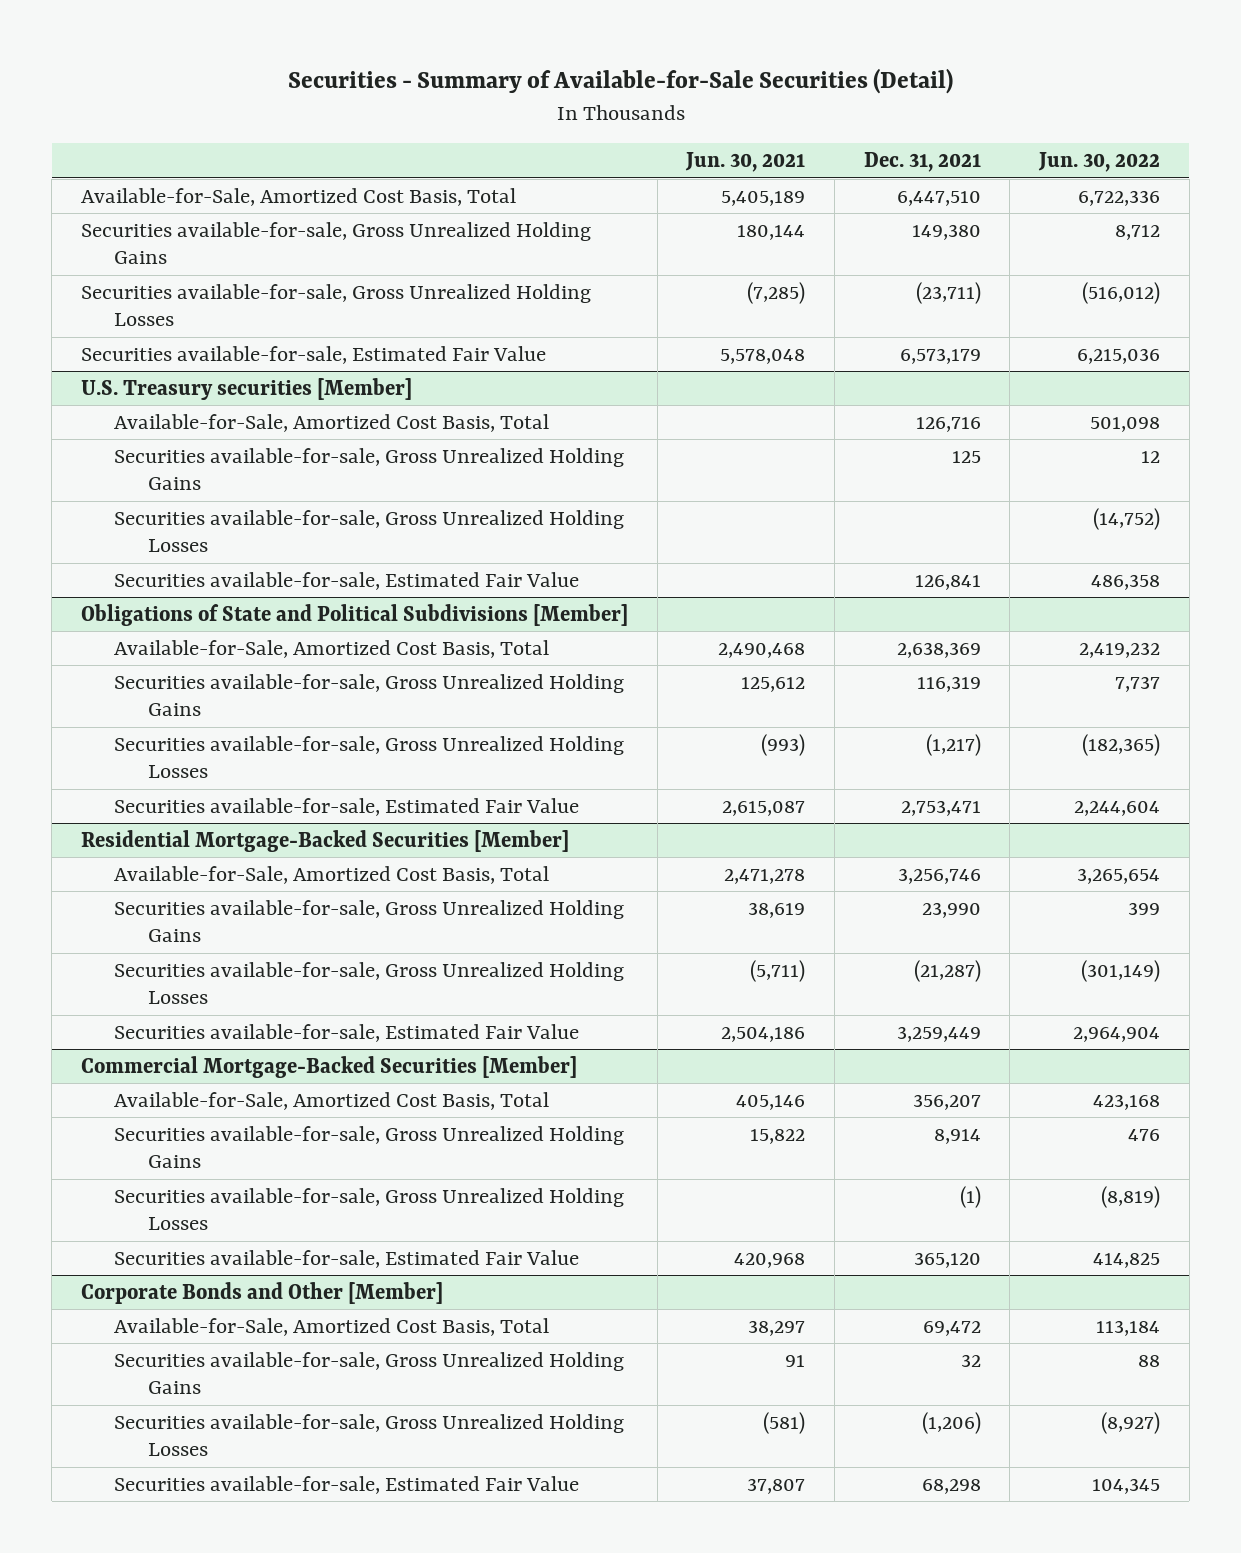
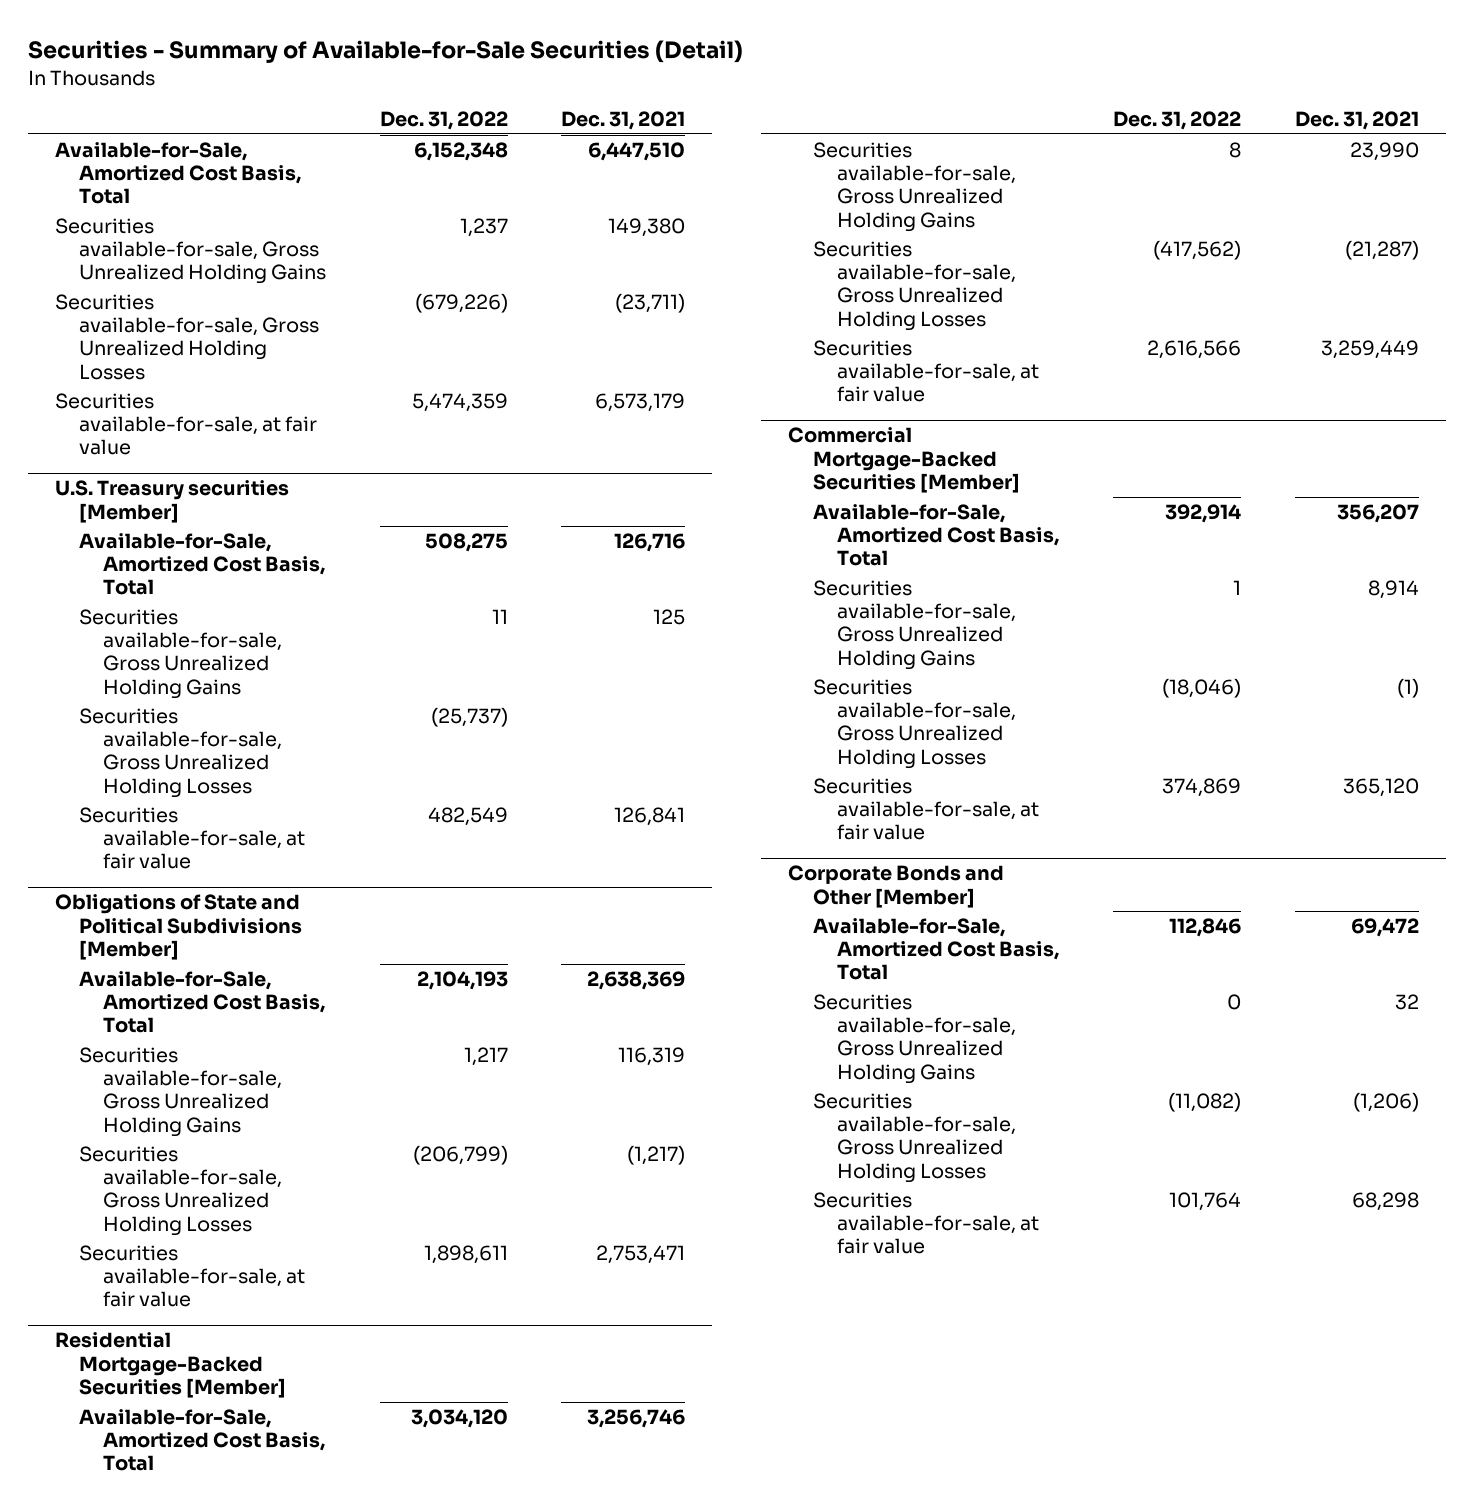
[685,152,806,173] Jun. 30, 2021 -> none
[1037,152,1160,173] Jun. 30, 2022 -> none
none -> [379,111,508,131] Dec. 31, 2022
[81,345,547,364] Securities available-for-sale, Estimated Fair Value -> [54,392,317,456] Securities available-for-sale, at fair value
[114,571,580,590] Securities available-for-sale, Estimated Fair Value -> [78,806,306,870] Securities available-for-sale, at fair value
[114,797,580,816] Securities available-for-sale, Estimated Fair Value -> [78,1244,306,1308] Securities available-for-sale, at fair value
[114,1023,580,1042] Securities available-for-sale, Estimated Fair Value -> [812,339,1039,403] Securities available-for-sale, at fair value
[114,1249,580,1268] Securities available-for-sale, Estimated Fair Value -> [812,777,1039,841] Securities available-for-sale, at fair value
[114,1475,580,1494] Securities available-for-sale, Estimated Fair Value -> [812,1191,1039,1255] Securities available-for-sale, at fair value

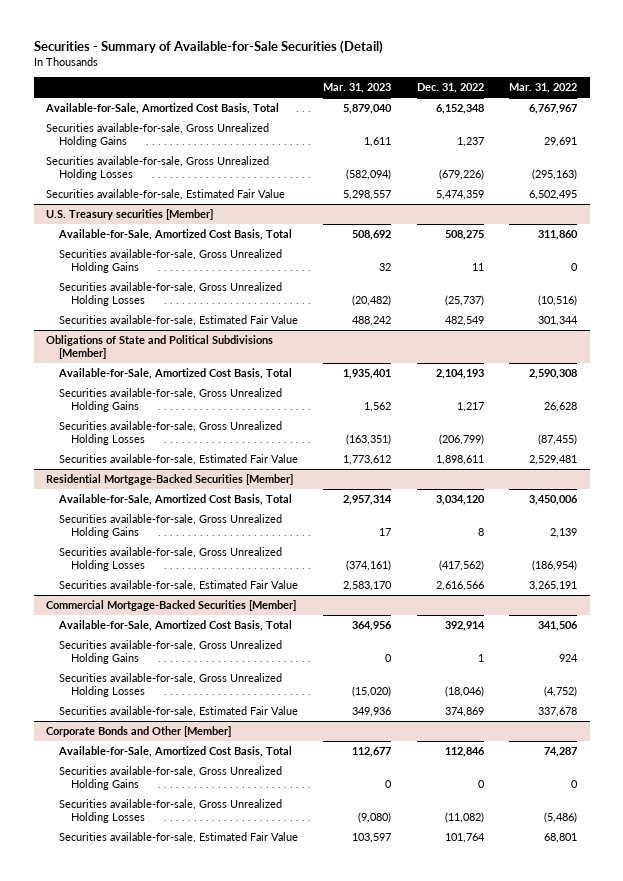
[561,111,686,131] Dec. 31, 2021 -> none
none -> [323,83,392,94] Mar. 31, 2023
none -> [508,83,577,94] Mar. 31, 2022
[54,392,317,456] Securities available-for-sale, at fair value -> [46,188,286,200] Securities available-for-sale, Estimated Fair Value
[78,806,306,870] Securities available-for-sale, at fair value -> [58,314,298,326] Securities available-for-sale, Estimated Fair Value
[78,1244,306,1308] Securities available-for-sale, at fair value -> [58,453,298,465] Securities available-for-sale, Estimated Fair Value
[812,339,1039,403] Securities available-for-sale, at fair value -> [58,579,298,591] Securities available-for-sale, Estimated Fair Value
[812,777,1039,841] Securities available-for-sale, at fair value -> [58,705,298,717] Securities available-for-sale, Estimated Fair Value
[812,1191,1039,1255] Securities available-for-sale, at fair value -> [58,831,298,843] Securities available-for-sale, Estimated Fair Value

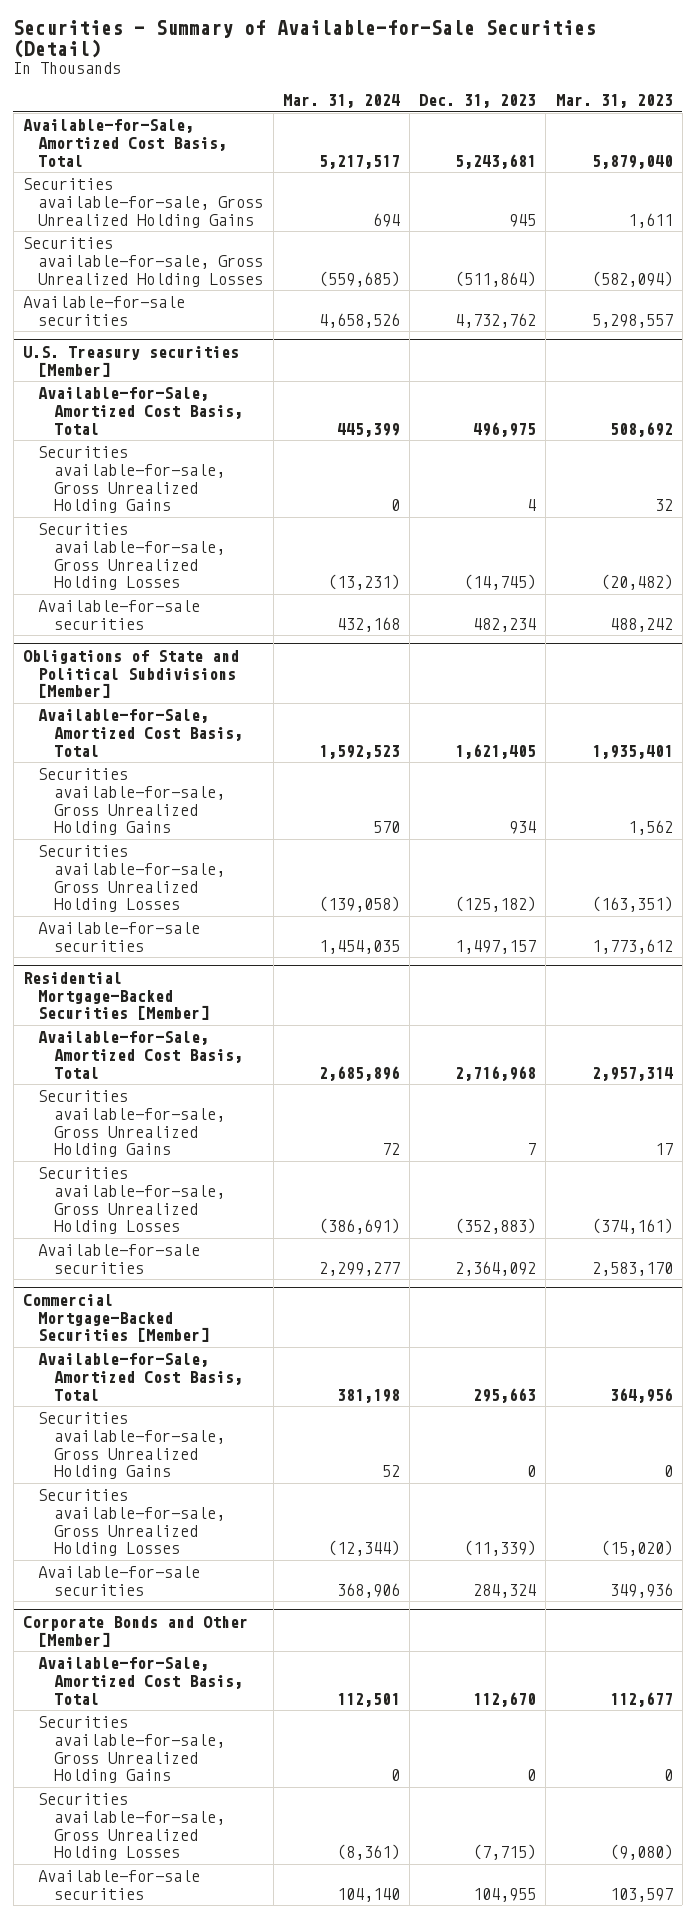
[416,83,484,94] Dec. 31, 2022 -> none
[508,83,577,94] Mar. 31, 2022 -> none
none -> [282,94,400,109] Mar. 31, 2024
none -> [419,94,537,109] Dec. 31, 2023
[46,188,286,200] Securities available-for-sale, Estimated Fair Value -> [22,295,185,326] Available-for-sale securities
[58,314,298,326] Securities available-for-sale, Estimated Fair Value -> [38,599,201,630] Available-for-sale securities
[58,453,298,465] Securities available-for-sale, Estimated Fair Value -> [38,921,201,952] Available-for-sale securities
[58,579,298,591] Securities available-for-sale, Estimated Fair Value -> [38,1243,201,1274] Available-for-sale securities
[58,705,298,717] Securities available-for-sale, Estimated Fair Value -> [38,1565,201,1596] Available-for-sale securities
[58,831,298,843] Securities available-for-sale, Estimated Fair Value -> [38,1869,201,1900] Available-for-sale securities

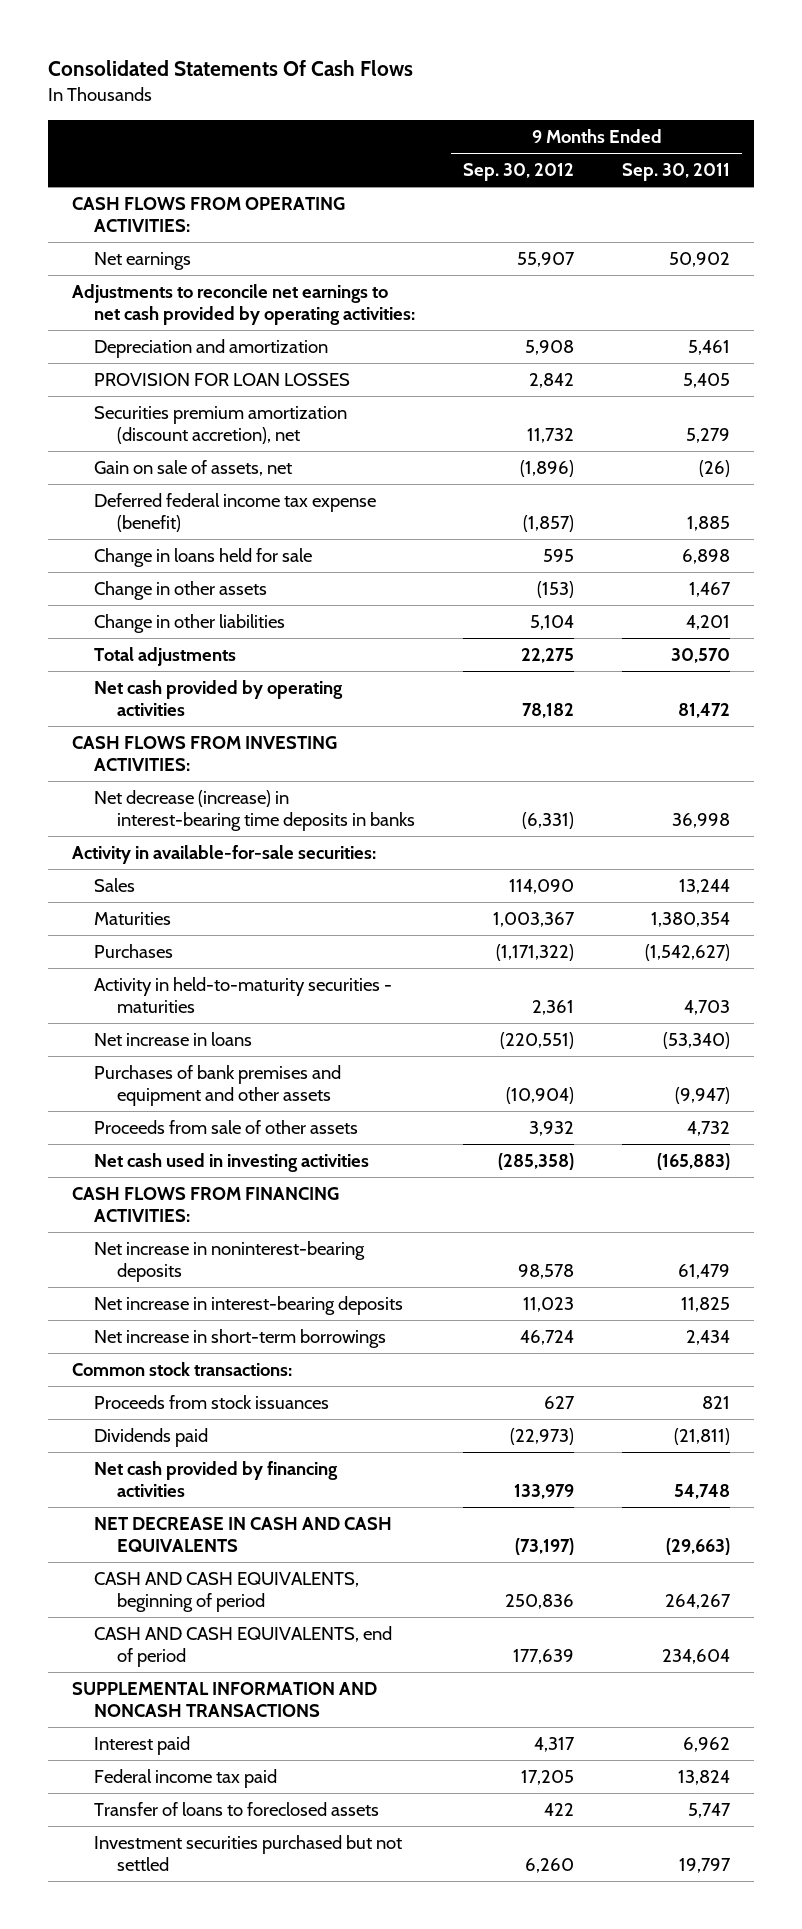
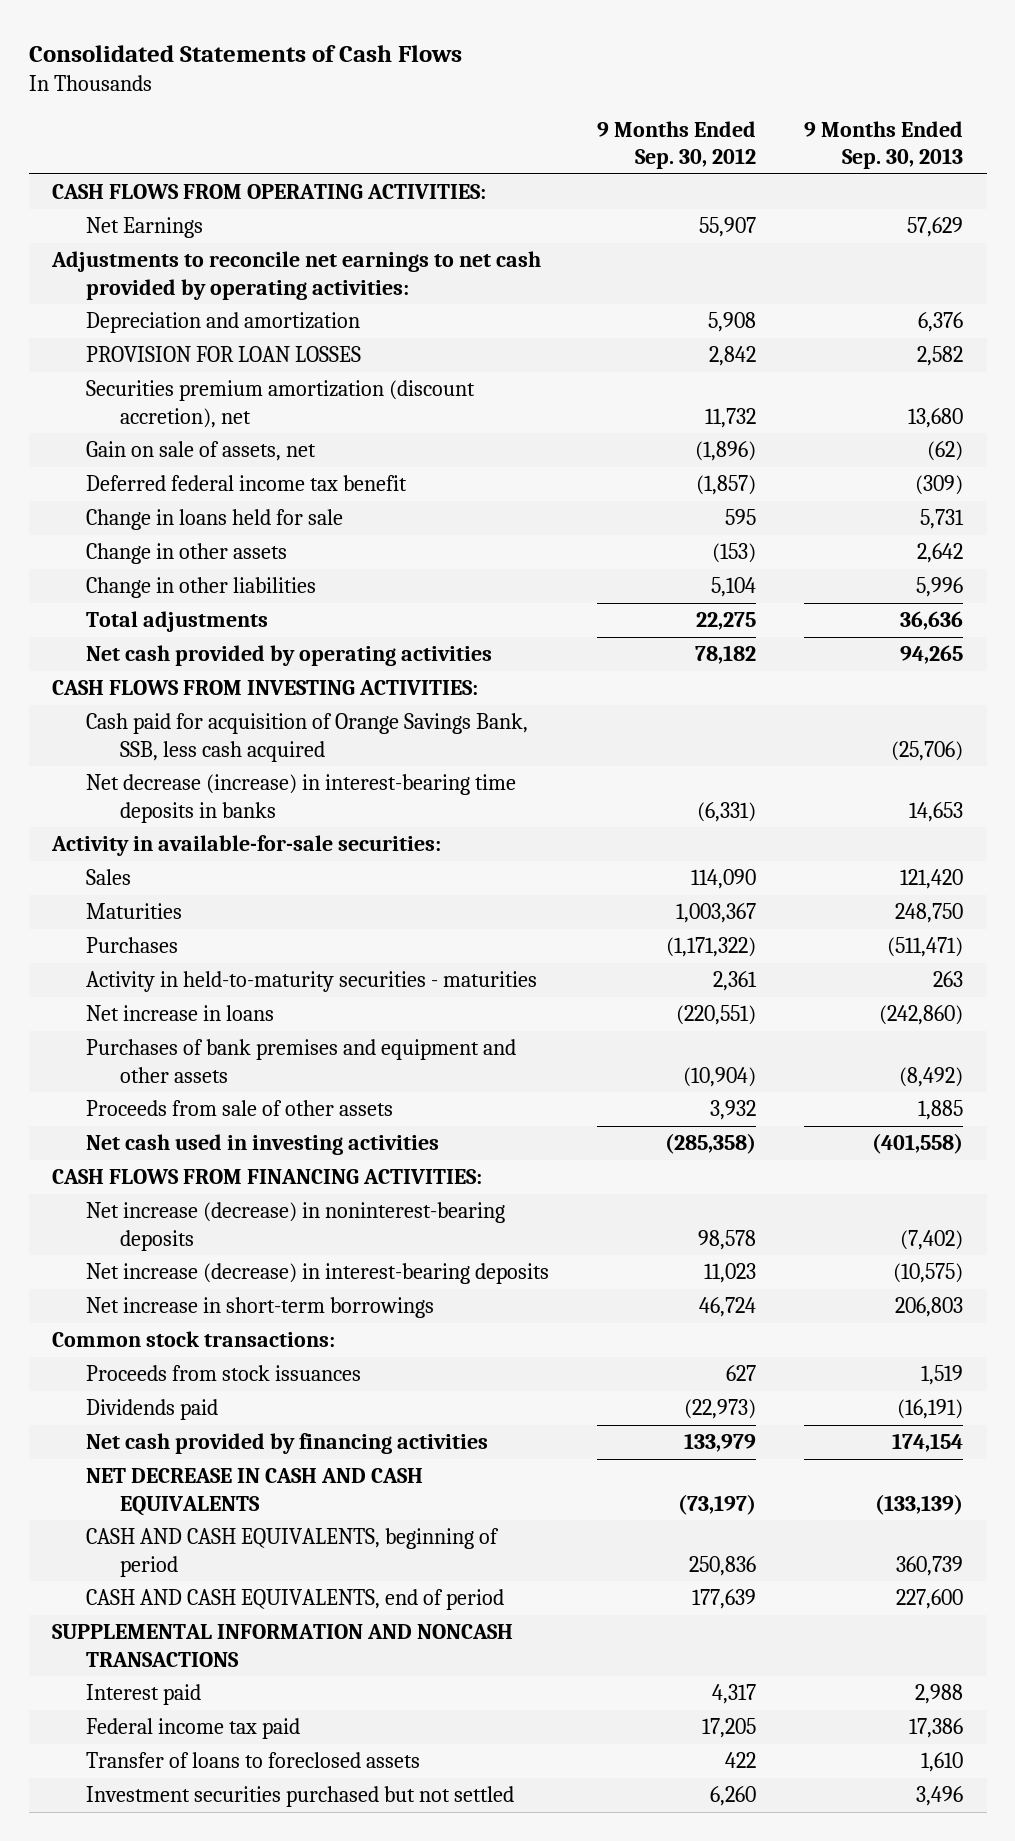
[47,60,413,77] Consolidated Statements Of Cash Flows -> [28,44,462,62] Consolidated Statements of Cash Flows
[622,163,731,182] Sep. 30, 2011 -> none
none -> [803,120,963,170] 9 Months Ended Sep. 30, 2013
[94,252,192,271] Net earnings -> [86,217,204,239] Net Earnings
[94,493,377,532] Deferred federal income tax expense (benefit) -> [86,475,408,492] Deferred federal income tax benefit
none -> [86,713,529,762] Cash paid for acquisition of Orange Savings Bank, SSB, less cash acquired
[94,1241,366,1282] Net increase in noninterest-bearing deposits -> [86,1202,506,1251] Net increase (decrease) in noninterest-bearing deposits
[94,1296,404,1316] Net increase in interest-bearing deposits -> [86,1263,550,1285] Net increase (decrease) in interest-bearing deposits

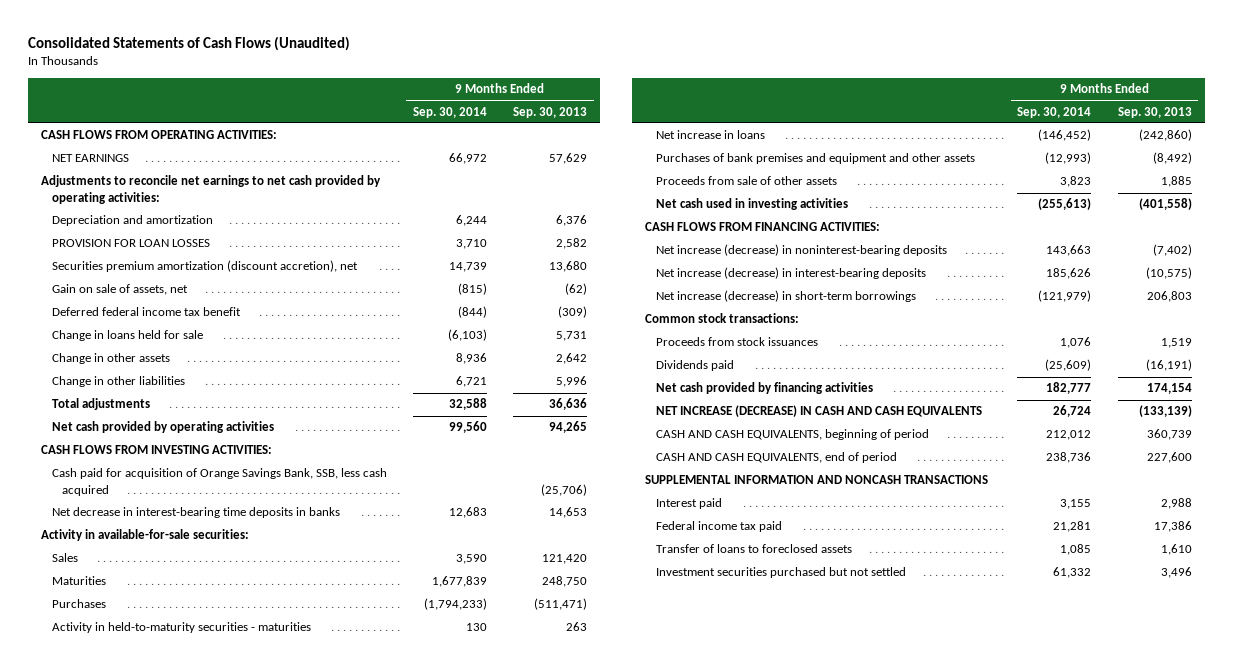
[28,44,462,62] Consolidated Statements of Cash Flows -> [27,35,350,51] Consolidated Statements of Cash Flows (Unaudited)
[597,120,757,170] 9 Months Ended Sep. 30, 2012 -> none
none -> [412,106,487,118] Sep. 30, 2014
[86,217,204,239] Net Earnings -> [51,154,129,163] NET EARNINGS
[86,774,517,823] Net decrease (increase) in interest-bearing time deposits in banks -> [51,507,340,519] Net decrease in interest-bearing time deposits in banks
[86,1297,435,1319] Net increase in short-term borrowings -> [656,290,917,303] Net increase (decrease) in short-term borrowings
[86,1468,424,1516] NET DECREASE IN CASH AND CASH EQUIVALENTS -> [656,405,983,418] NET INCREASE (DECREASE) IN CASH AND CASH EQUIVALENTS

